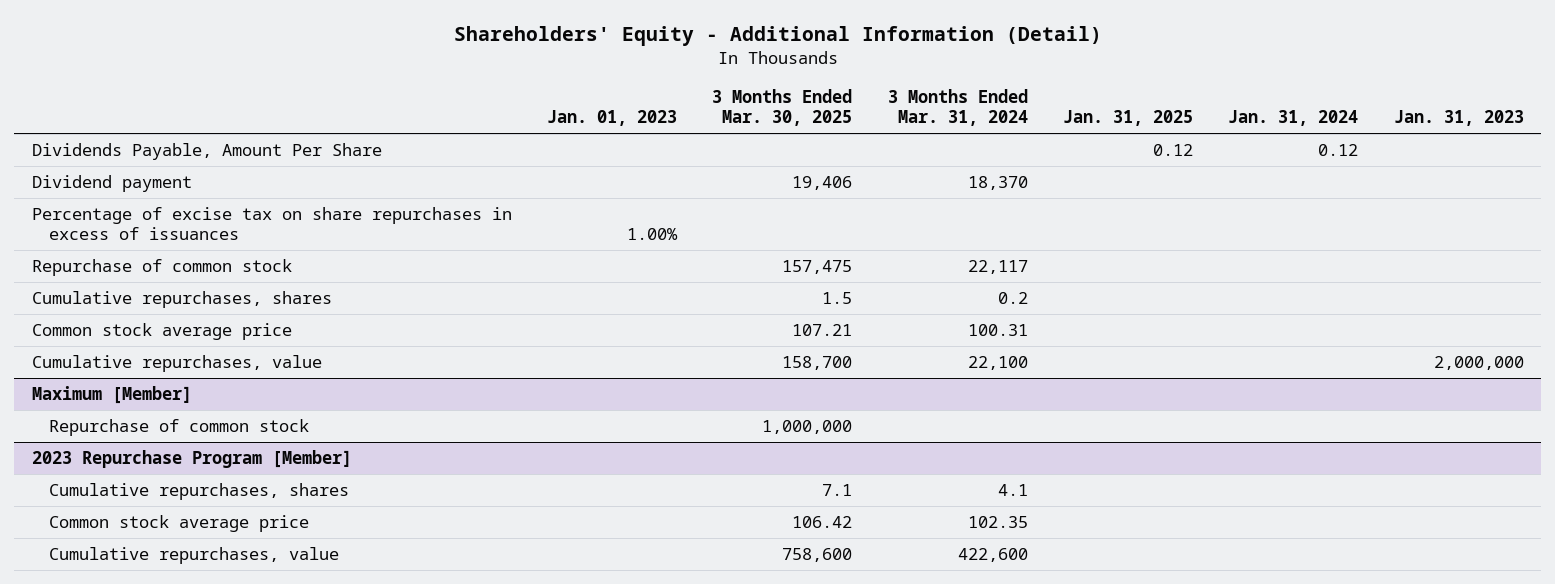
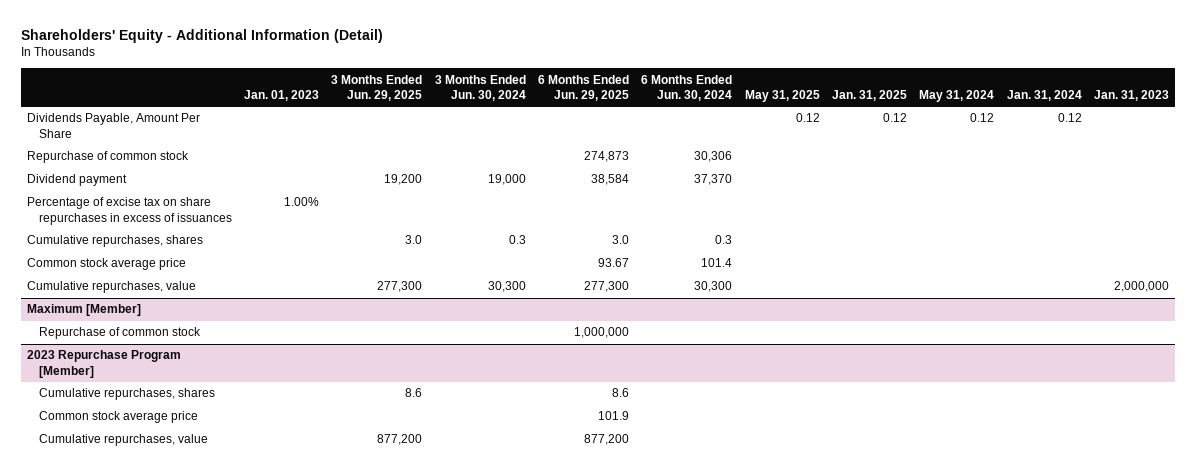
[712,89,853,127] 3 Months Ended Mar. 30, 2025 -> none
[887,89,1028,127] 3 Months Ended Mar. 31, 2024 -> none
none -> [331,74,423,102] 3 Months Ended Jun. 29, 2025
none -> [434,74,526,102] 3 Months Ended Jun. 30, 2024
none -> [537,74,629,102] 6 Months Ended Jun. 29, 2025
none -> [641,74,733,102] 6 Months Ended Jun. 30, 2024
none -> [744,90,820,103] May 31, 2025
none -> [919,90,995,103] May 31, 2024
[31,259,292,277] Repurchase of common stock -> [26,151,189,164] Repurchase of common stock

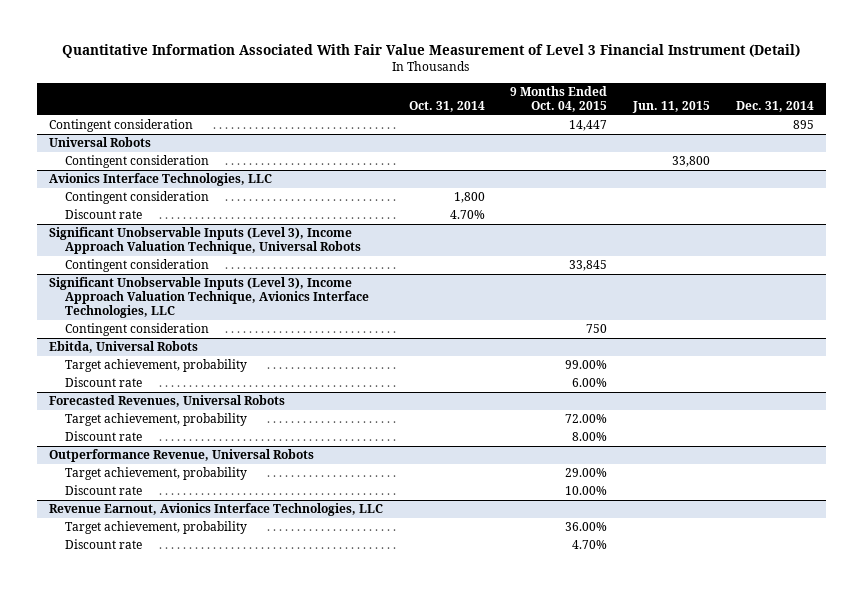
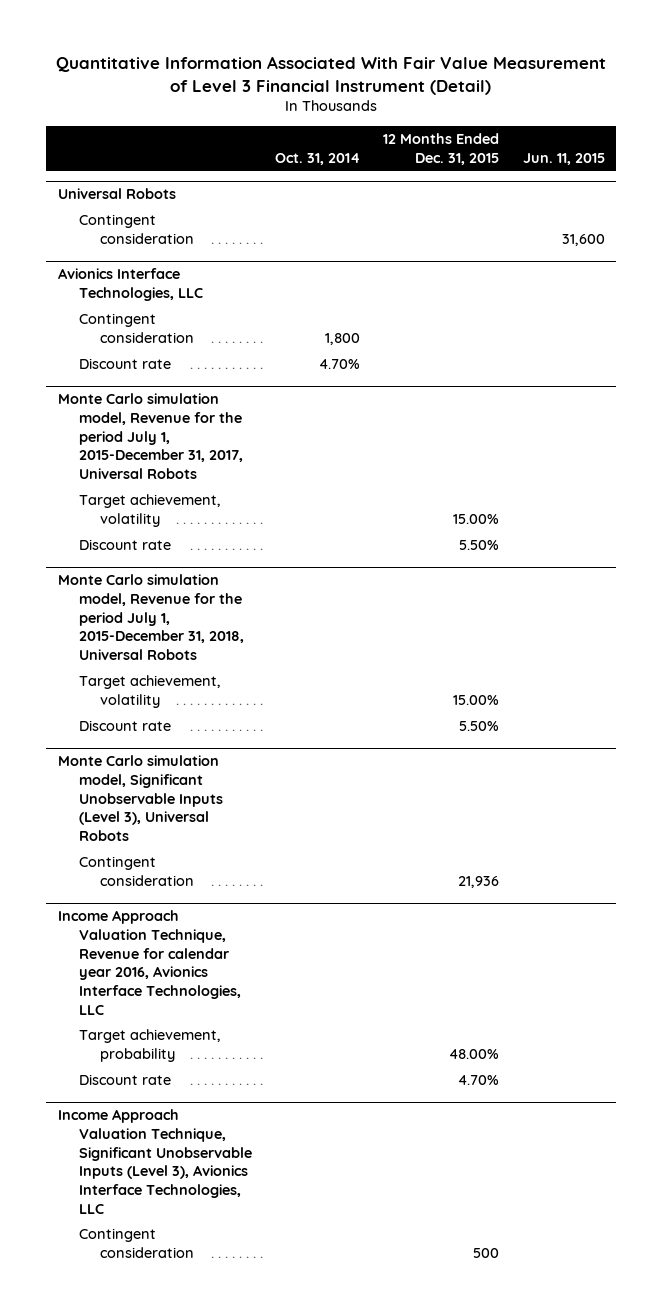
[510,86,608,113] 9 Months Ended Oct. 04, 2015 -> none
[735,101,814,113] Dec. 31, 2014 -> none
none -> [383,133,500,165] 12 Months Ended Dec. 31, 2015
[49,119,194,133] Contingent consideration -> none
[671,156,710,168] 33,800 -> [561,233,605,246] 31,600
[49,227,362,255] Significant Unobservable Inputs (Level 3), Income Approach Valuation Technique, Universal Robots -> none
[65,259,210,273] Contingent consideration -> none
none -> [58,393,243,480] Monte Carlo simulation model, Revenue for the period July 1, 2015-December 31, 2017, Universal Robots
none -> [78,494,221,527] Target achievement, volatility
none -> [78,539,171,551] Discount rate
none -> [58,574,244,661] Monte Carlo simulation model, Revenue for the period July 1, 2015-December 31, 2018, Universal Robots
none -> [78,675,221,708] Target achievement, volatility
none -> [78,720,171,732] Discount rate
none -> [58,755,223,842] Monte Carlo simulation model, Significant Unobservable Inputs (Level 3), Universal Robots
none -> [78,856,194,886] Contingent consideration
none -> [58,910,241,1015] Income Approach Valuation Technique, Revenue for calendar year 2016, Avionics Interface Technologies, LLC
none -> [78,1029,221,1062] Target achievement, probability
none -> [78,1074,171,1086] Discount rate
[49,277,370,319] Significant Unobservable Inputs (Level 3), Income Approach Valuation Technique, Avionics Interface Technologies, LLC -> [58,1109,252,1214] Income Approach Valuation Technique, Significant Unobservable Inputs (Level 3), Avionics Interface Technologies, LLC
[49,341,199,354] Ebitda, Universal Robots -> none
[65,359,248,373] Target achievement, probability -> none
[65,377,143,388] Discount rate -> none
[49,395,286,408] Forecasted Revenues, Universal Robots -> none
[65,413,248,427] Target achievement, probability -> none
[65,431,143,442] Discount rate -> none
[49,449,315,463] Outperformance Revenue, Universal Robots -> none
[65,467,248,481] Target achievement, probability -> none
[65,485,143,496] Discount rate -> none
[49,503,384,517] Revenue Earnout, Avionics Interface Technologies, LLC -> none
[65,521,248,535] Target achievement, probability -> none
[65,539,143,550] Discount rate -> none

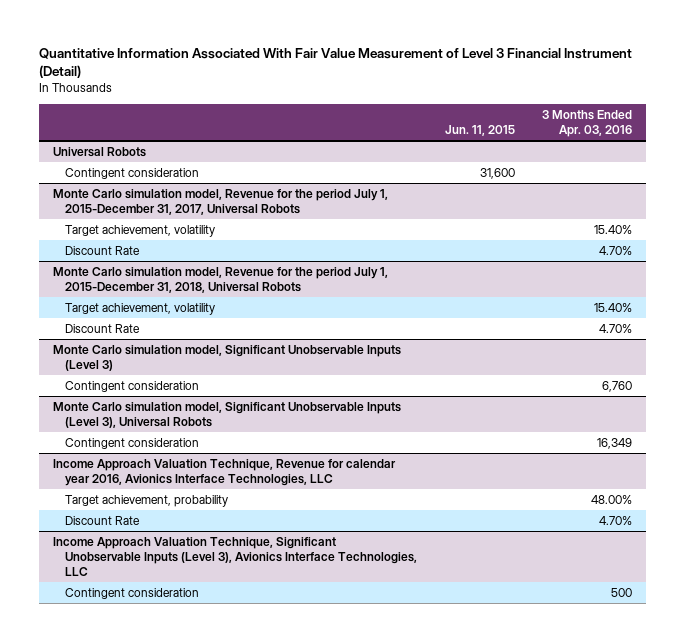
[275,152,361,165] Oct. 31, 2014 -> none
[383,133,500,165] 12 Months Ended Dec. 31, 2015 -> none
none -> [542,110,633,137] 3 Months Ended Apr. 03, 2016
[58,268,203,302] Avionics Interface Technologies, LLC -> none
[78,313,194,343] Contingent consideration -> none
[78,358,171,370] Discount rate -> none
[78,539,171,551] Discount rate -> [64,246,140,256] Discount Rate
[78,720,171,732] Discount rate -> [64,324,140,334] Discount Rate
none -> [53,345,402,371] Monte Carlo simulation model, Significant Unobservable Inputs (Level 3)
none -> [64,381,199,393] Contingent consideration
[78,1074,171,1086] Discount rate -> [64,516,140,526] Discount Rate

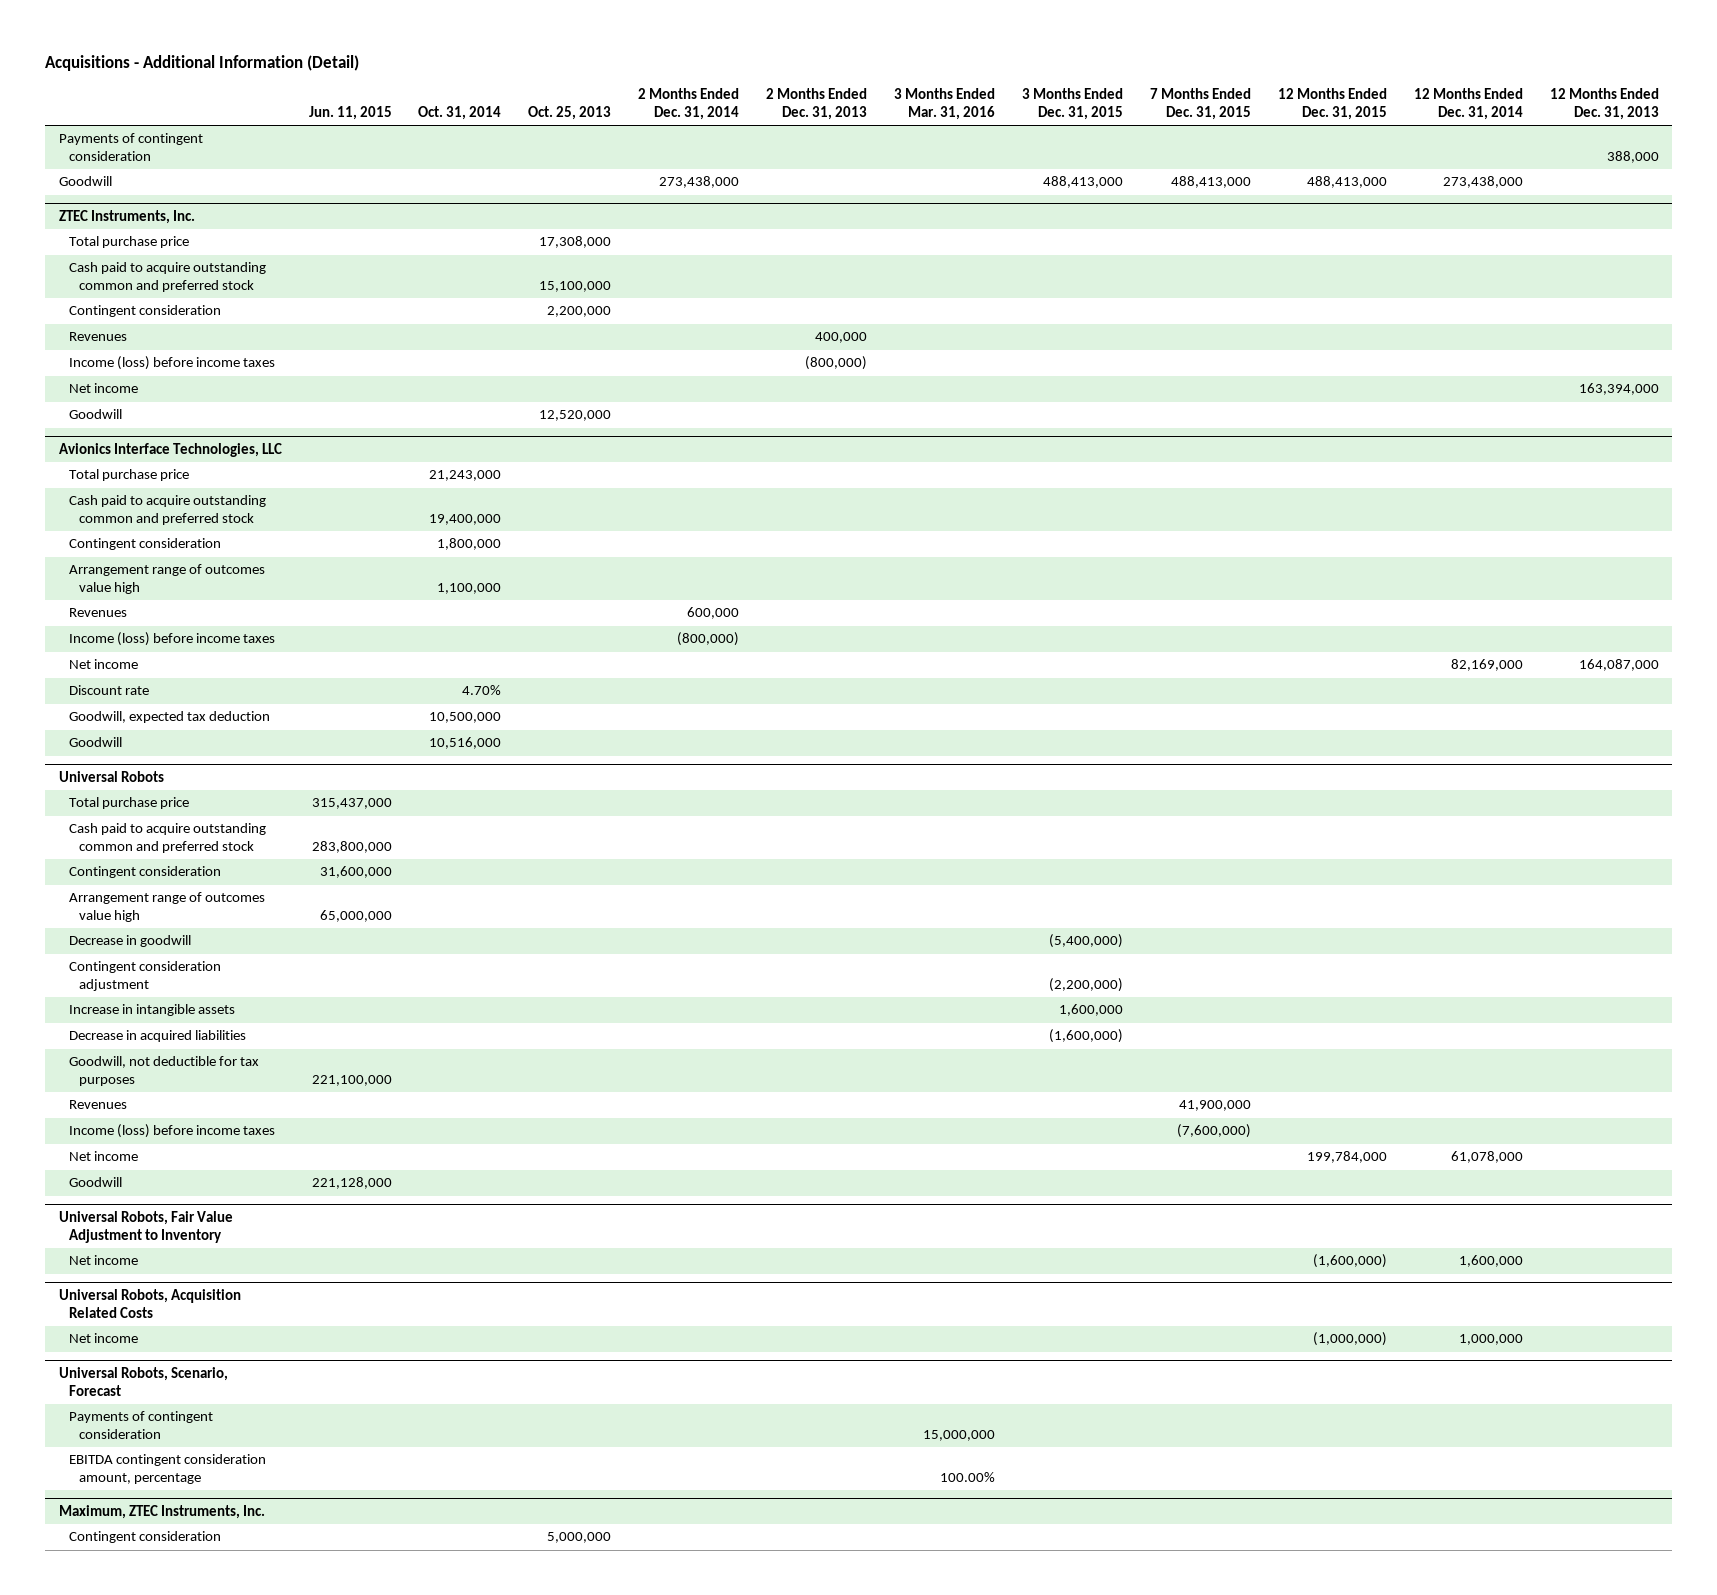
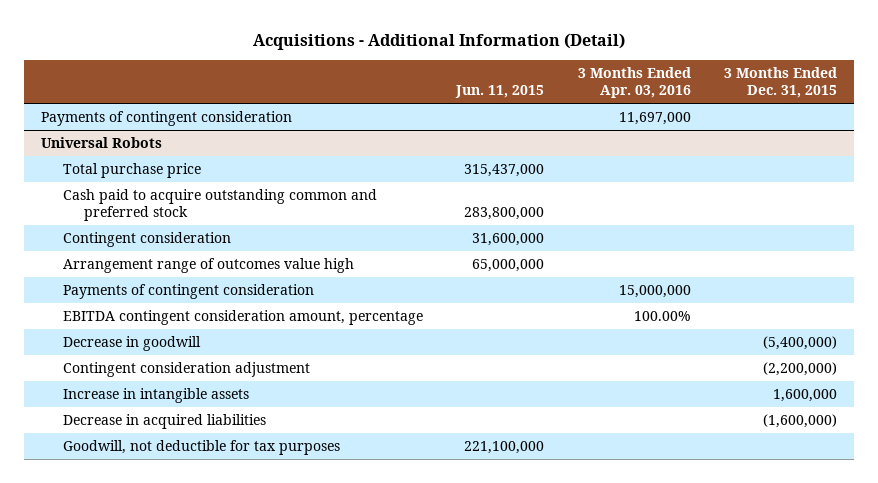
[418,106,502,121] Oct. 31, 2014 -> none
[528,106,612,121] Oct. 25, 2013 -> none
[638,88,740,121] 2 Months Ended Dec. 31, 2014 -> none
[766,88,868,121] 2 Months Ended Dec. 31, 2013 -> none
[894,88,996,121] 3 Months Ended Mar. 31, 2016 -> none
[1150,88,1252,121] 7 Months Ended Dec. 31, 2015 -> none
[1278,88,1388,121] 12 Months Ended Dec. 31, 2015 -> none
[1413,88,1523,121] 12 Months Ended Dec. 31, 2014 -> none
[1549,88,1659,121] 12 Months Ended Dec. 31, 2013 -> none
none -> [577,67,691,99] 3 Months Ended Apr. 03, 2016
[58,176,112,187] Goodwill -> none
[58,210,195,225] ZTEC Instruments, Inc. -> none
[68,236,189,249] Total purchase price -> none
[68,262,266,293] Cash paid to acquire outstanding common and preferred stock -> none
[68,305,221,318] Contingent consideration -> none
[68,332,127,342] Revenues -> none
[68,356,275,371] Income (loss) before income taxes -> none
[68,383,138,394] Net income -> none
[68,409,122,420] Goodwill -> none
[58,443,282,458] Avionics Interface Technologies, LLC -> none
[68,469,189,482] Total purchase price -> none
[68,495,266,526] Cash paid to acquire outstanding common and preferred stock -> none
[68,538,221,551] Contingent consideration -> none
[68,564,265,595] Arrangement range of outcomes value high -> none
[68,608,127,618] Revenues -> none
[68,632,275,647] Income (loss) before income taxes -> none
[68,659,138,670] Net income -> none
[68,685,149,696] Discount rate -> none
[68,711,270,724] Goodwill, expected tax deduction -> none
[68,737,122,748] Goodwill -> none
none -> [62,284,314,300] Payments of contingent consideration
none -> [62,310,423,326] EBITDA contingent consideration amount, percentage
[68,1100,127,1110] Revenues -> none
[68,1124,275,1139] Income (loss) before income taxes -> none
[68,1151,138,1162] Net income -> none
[68,1177,122,1188] Goodwill -> none
[58,1211,233,1243] Universal Robots, Fair Value Adjustment to Inventory -> none
[68,1255,138,1266] Net income -> none
[58,1289,241,1318] Universal Robots, Acquisition Related Costs -> none
[68,1333,138,1344] Net income -> none
[58,1367,228,1396] Universal Robots, Scenario, Forecast -> none
[68,1411,213,1440] Payments of contingent consideration -> none
[68,1454,266,1485] EBITDA contingent consideration amount, percentage -> none
[58,1505,265,1520] Maximum, ZTEC Instruments, Inc. -> none
[68,1531,221,1544] Contingent consideration -> none

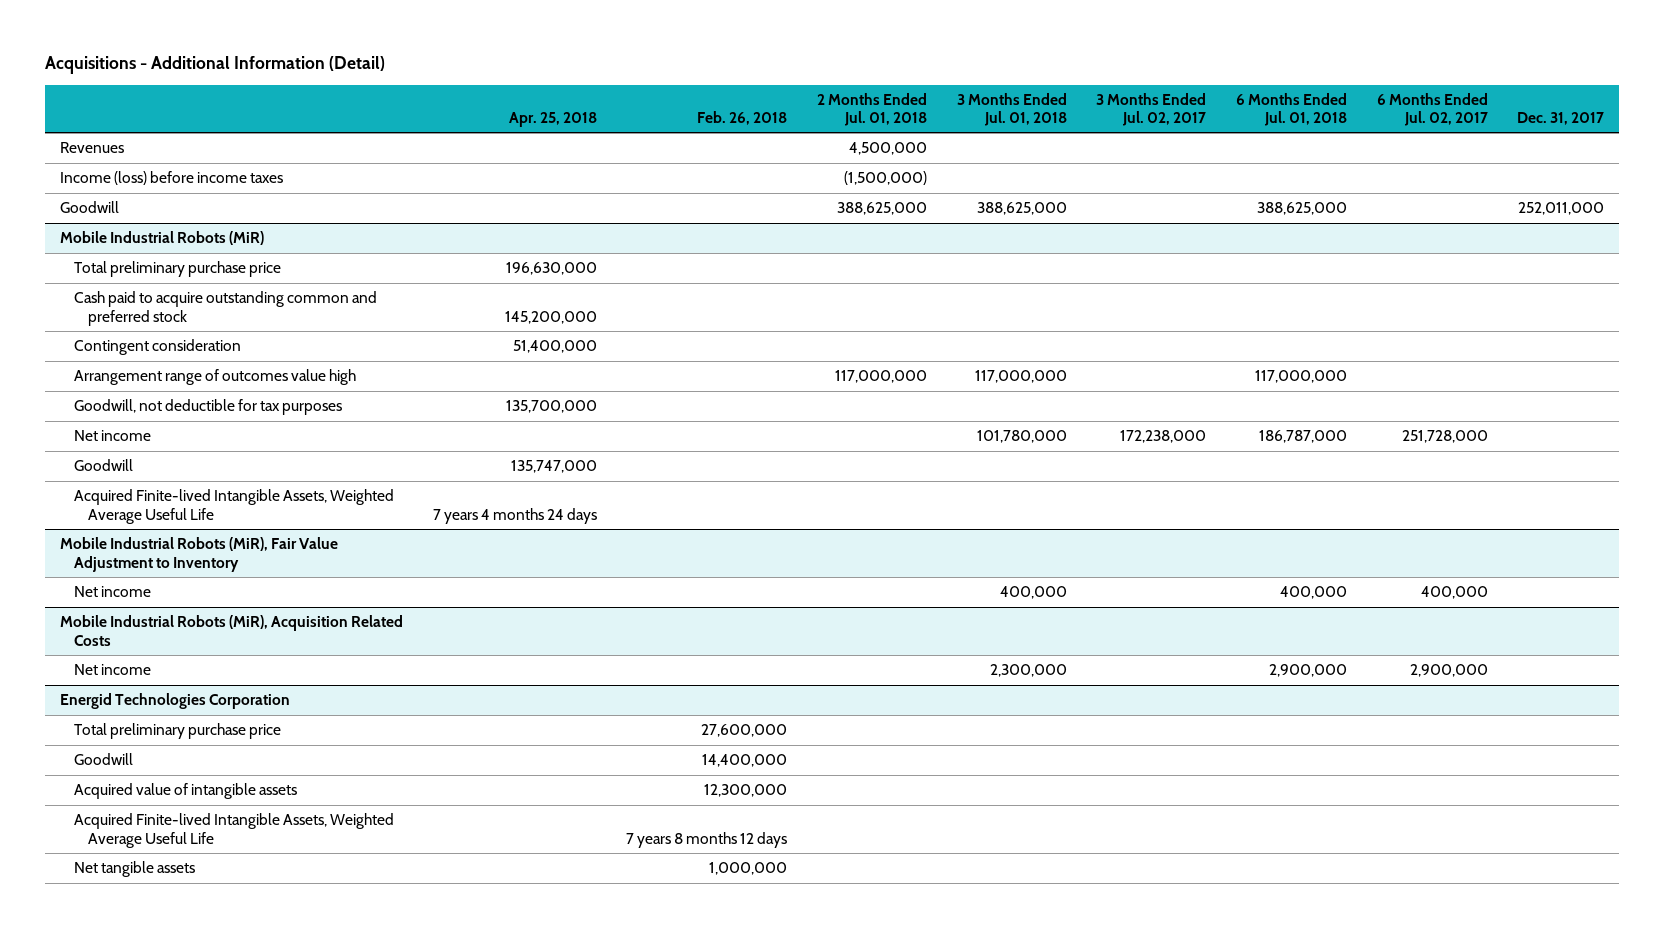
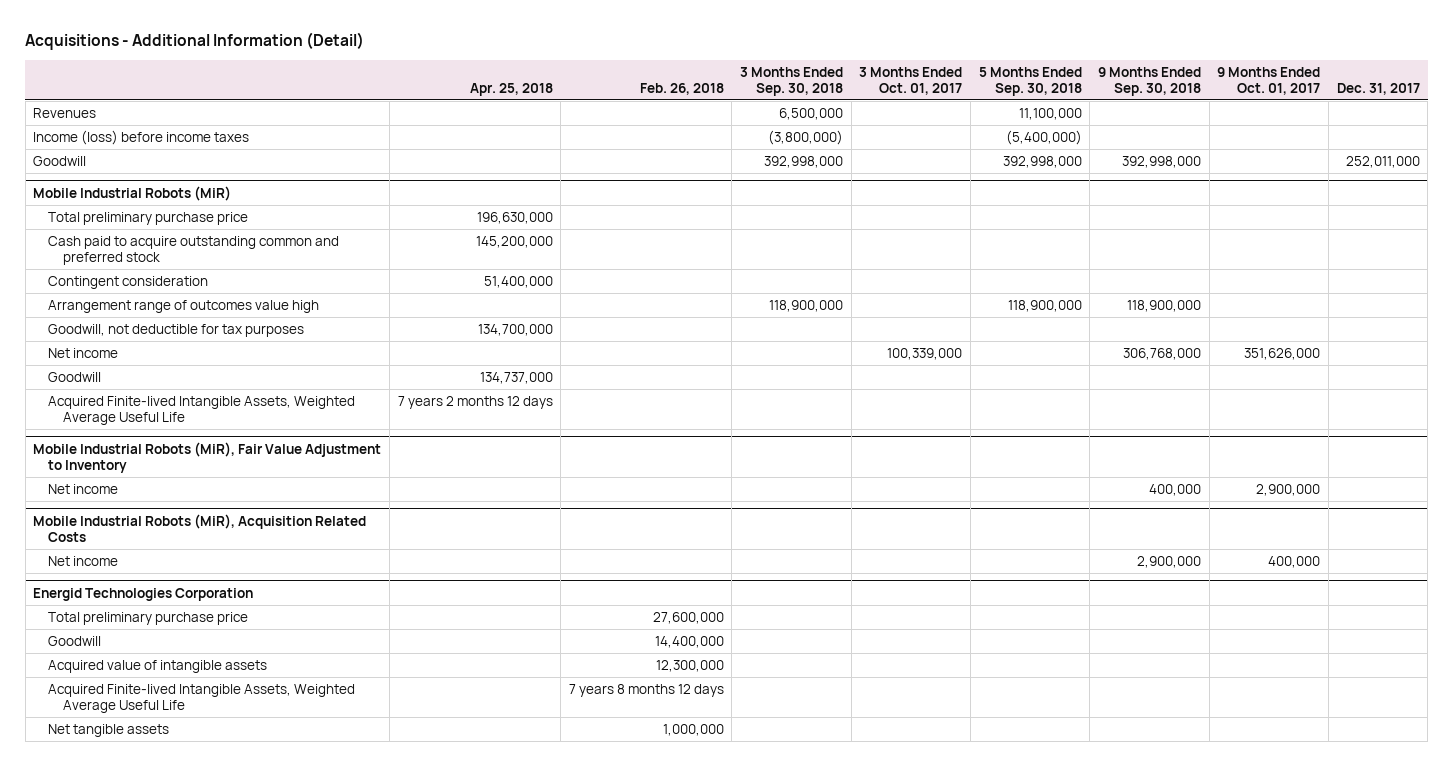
[817,92,928,127] 2 Months Ended Jul. 01, 2018 -> none
[956,92,1067,127] 3 Months Ended Jul. 01, 2018 -> none
[1096,92,1207,127] 3 Months Ended Jul. 02, 2017 -> none
[1235,92,1347,127] 6 Months Ended Jul. 01, 2018 -> none
[1376,92,1488,127] 6 Months Ended Jul. 02, 2017 -> none
none -> [740,66,844,96] 3 Months Ended Sep. 30, 2018
none -> [859,66,963,95] 3 Months Ended Oct. 01, 2017
none -> [978,66,1082,96] 5 Months Ended Sep. 30, 2018
none -> [1097,66,1201,96] 9 Months Ended Sep. 30, 2018
none -> [1217,66,1321,95] 9 Months Ended Oct. 01, 2017
[505,400,597,414] 135,700,000 -> [477,323,553,336] 134,700,000
[510,460,597,474] 135,747,000 -> [479,371,553,384] 134,737,000
[432,507,597,524] 7 years 4 months 24 days -> [397,395,553,409] 7 years 2 months 12 days

